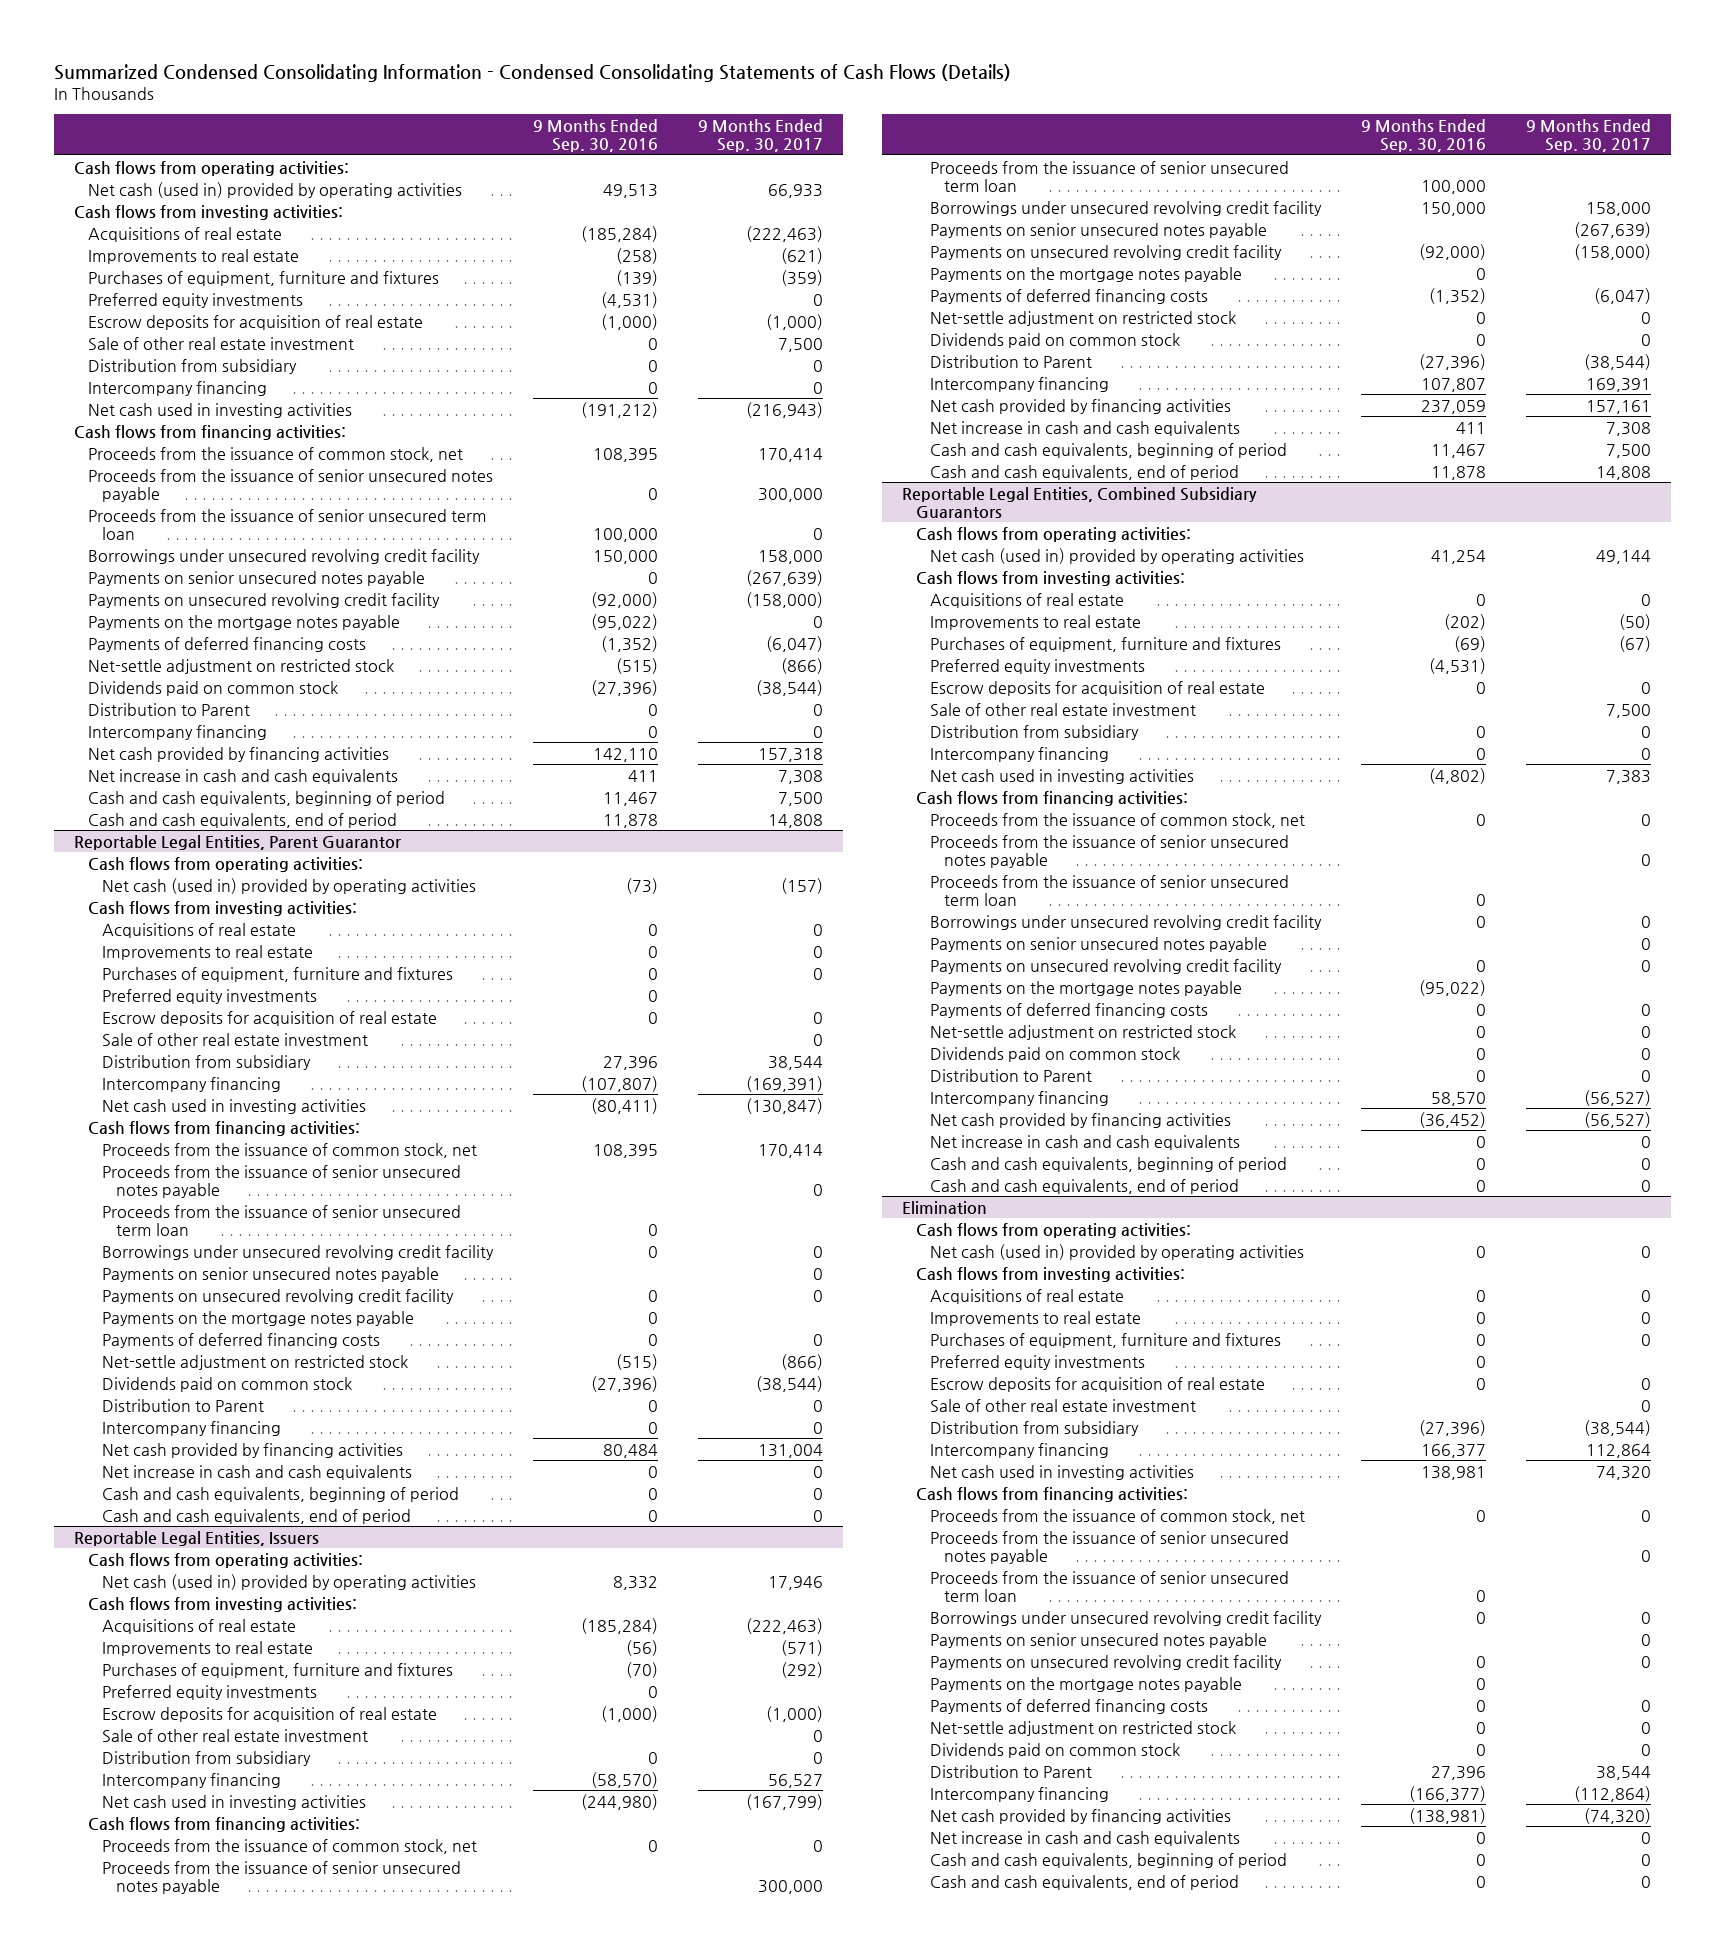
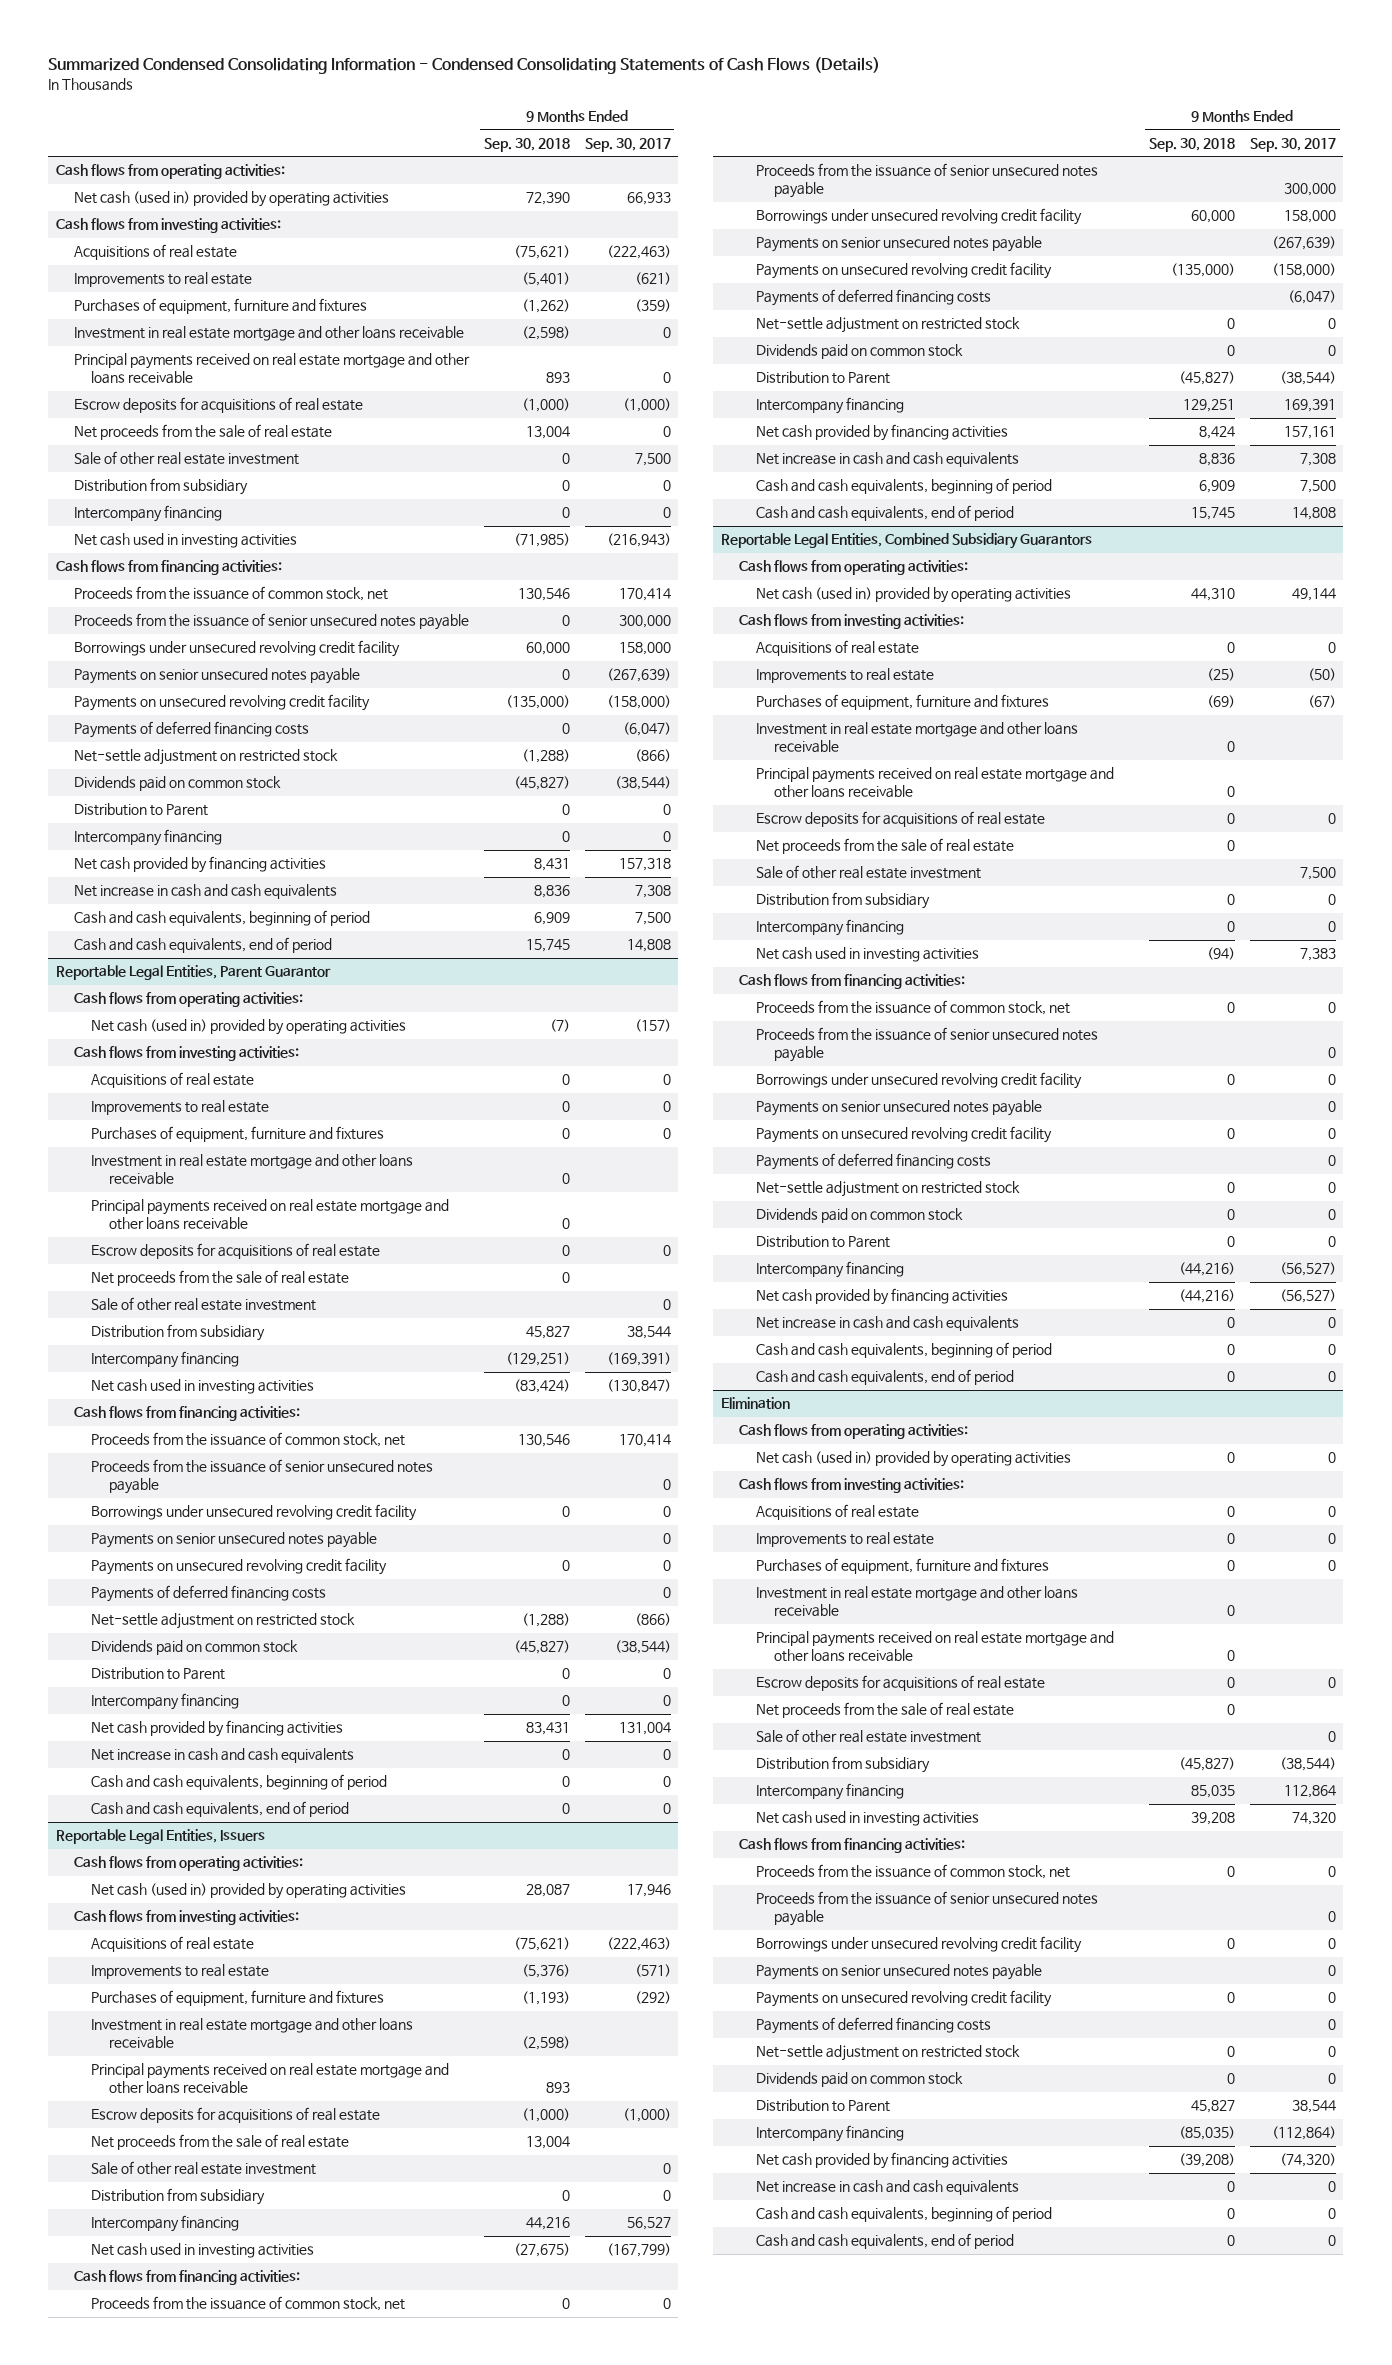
[533,119,659,153] 9 Months Ended Sep. 30, 2016 -> none
none -> [483,137,570,152] Sep. 30, 2018
[87,292,303,308] Preferred equity investments -> none
none -> [73,326,464,342] Investment in real estate mortgage and other loans receivable
none -> [73,353,470,385] Principal payments received on real estate mortgage and other loans receivable
[87,314,423,330] Escrow deposits for acquisition of real estate -> [73,397,363,414] Escrow deposits for acquisitions of real estate
none -> [73,424,332,441] Net proceeds from the sale of real estate
[87,508,487,540] Proceeds from the issuance of senior unsecured term loan -> none
[87,614,400,630] Payments on the mortgage notes payable -> none
[102,988,318,1004] Preferred equity investments -> none
none -> [91,1154,414,1186] Investment in real estate mortgage and other loans receivable
none -> [91,1199,450,1231] Principal payments received on real estate mortgage and other loans receivable
[102,1010,438,1026] Escrow deposits for acquisition of real estate -> [91,1243,381,1260] Escrow deposits for acquisitions of real estate
none -> [91,1270,350,1287] Net proceeds from the sale of real estate
[102,1204,462,1236] Proceeds from the issuance of senior unsecured term loan -> none
[102,1310,415,1326] Payments on the mortgage notes payable -> none
[102,1684,318,1700] Preferred equity investments -> none
none -> [91,2018,414,2050] Investment in real estate mortgage and other loans receivable
none -> [91,2063,450,2095] Principal payments received on real estate mortgage and other loans receivable
[102,1706,438,1722] Escrow deposits for acquisition of real estate -> [91,2107,381,2124] Escrow deposits for acquisitions of real estate
none -> [91,2134,350,2151] Net proceeds from the sale of real estate
[930,160,1290,192] Proceeds from the issuance of senior unsecured term loan -> none
[930,266,1243,282] Payments on the mortgage notes payable -> none
[930,658,1146,674] Preferred equity investments -> none
none -> [756,722,1079,754] Investment in real estate mortgage and other loans receivable
none -> [756,767,1115,799] Principal payments received on real estate mortgage and other loans receivable
[930,680,1266,696] Escrow deposits for acquisition of real estate -> [756,811,1046,828] Escrow deposits for acquisitions of real estate
none -> [756,838,1015,855] Net proceeds from the sale of real estate
[930,874,1290,906] Proceeds from the issuance of senior unsecured term loan -> none
[930,980,1243,996] Payments on the mortgage notes payable -> none
[930,1354,1146,1370] Preferred equity investments -> none
none -> [756,1586,1079,1618] Investment in real estate mortgage and other loans receivable
none -> [756,1631,1115,1663] Principal payments received on real estate mortgage and other loans receivable
[930,1376,1266,1392] Escrow deposits for acquisition of real estate -> [756,1675,1046,1692] Escrow deposits for acquisitions of real estate
none -> [756,1702,1015,1719] Net proceeds from the sale of real estate
[930,1570,1290,1602] Proceeds from the issuance of senior unsecured term loan -> none
[930,1676,1243,1692] Payments on the mortgage notes payable -> none

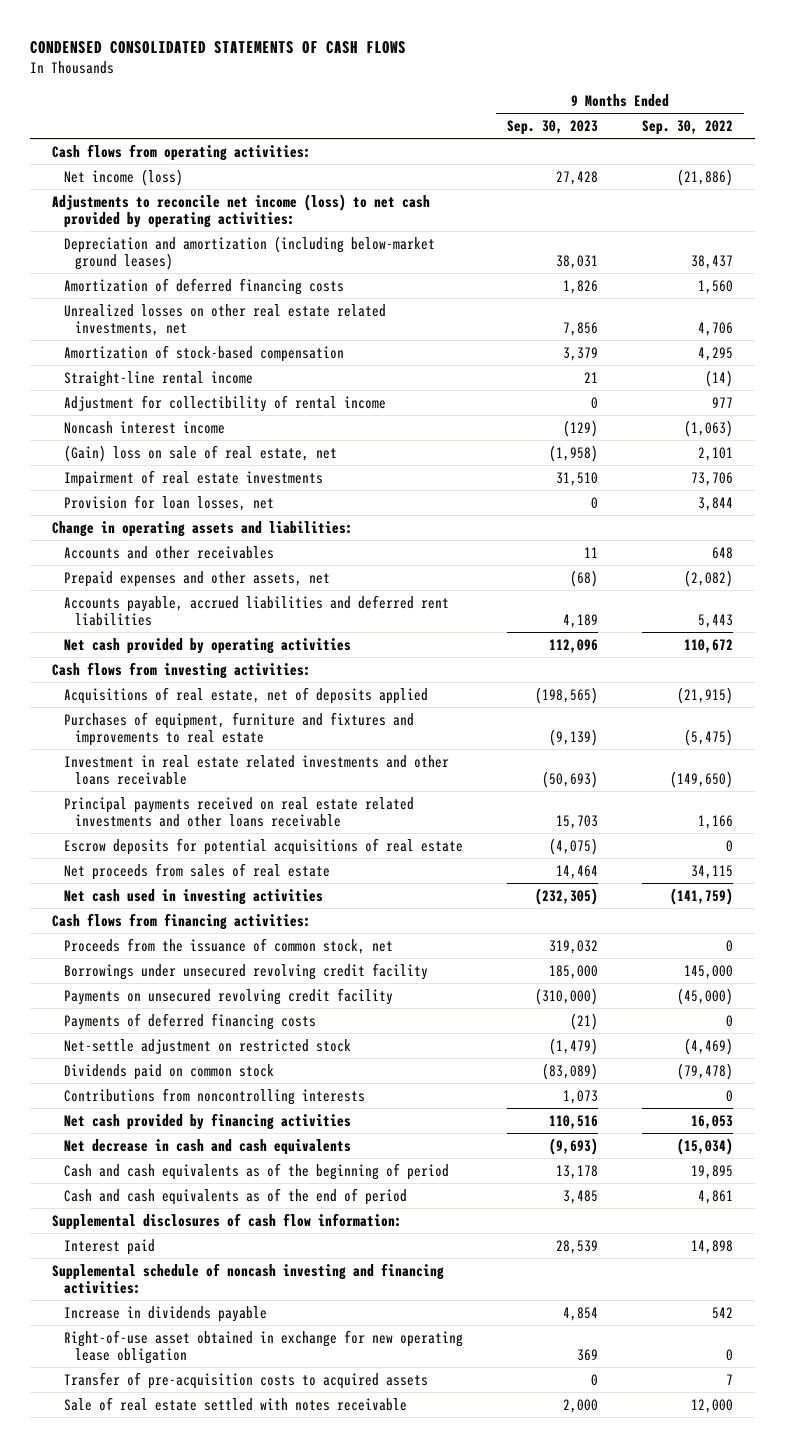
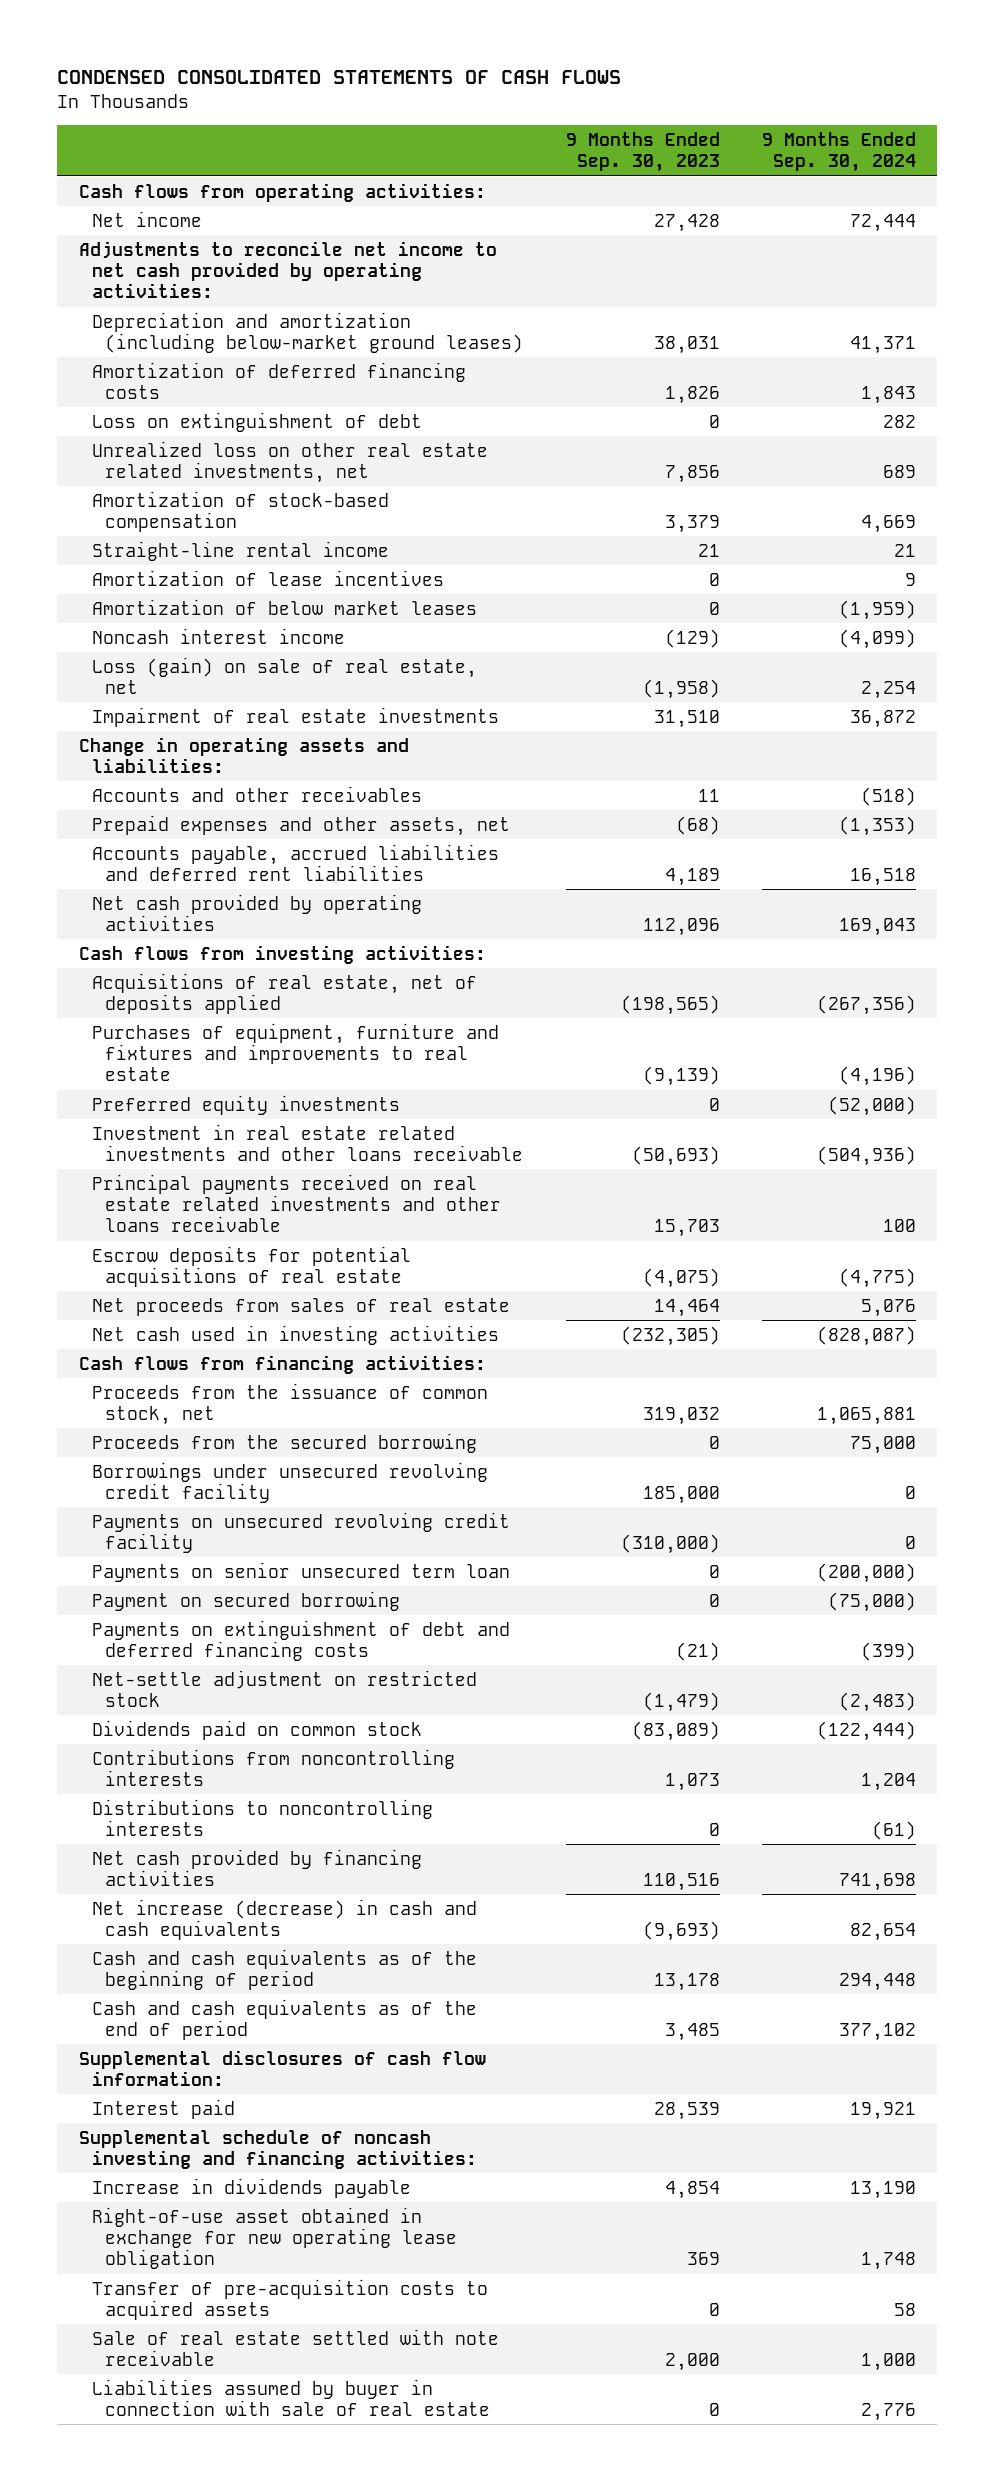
[641,120,733,136] Sep. 30, 2022 -> none
none -> [762,132,917,173] 9 Months Ended Sep. 30, 2024
[63,168,183,186] Net income (loss) -> [91,210,202,227] Net income
[52,193,431,229] Adjustments to reconcile net income (loss) to net cash provided by operating activities: -> [78,240,497,299] Adjustments to reconcile net income to net cash provided by operating activities:
none -> [91,411,422,432] Loss on extinguishment of debt
[63,303,386,337] Unrealized losses on other real estate related investments, net -> [91,440,488,483] Unrealized loss on other real estate related investments, net
[63,394,386,412] Adjustment for collectibility of rental income -> none
none -> [91,569,444,586] Amortization of lease incentives
none -> [91,598,477,615] Amortization of below market leases
[63,444,337,462] (Gain) loss on sale of real estate, net -> [91,656,477,694] Loss (gain) on sale of real estate, net
[63,494,274,511] Provision for loan losses, net -> none
none -> [91,1094,400,1115] Preferred equity investments
none -> [91,1432,477,1453] Proceeds from the secured borrowing
none -> [91,1561,510,1582] Payments on senior unsecured term loan
none -> [91,1590,400,1611] Payment on secured borrowing
[63,1012,316,1030] Payments of deferred financing costs -> [91,1619,510,1661] Payments on extinguishment of debt and deferred financing costs
none -> [91,1798,433,1836] Distributions to noncontrolling interests
[63,1138,351,1155] Net decrease in cash and cash equivalents -> [91,1898,477,1940] Net increase (decrease) in cash and cash equivalents
[63,1396,407,1411] Sale of real estate settled with notes receivable -> [91,2328,499,2366] Sale of real estate settled with note receivable
none -> [91,2378,491,2416] Liabilities assumed by buyer in connection with sale of real estate

